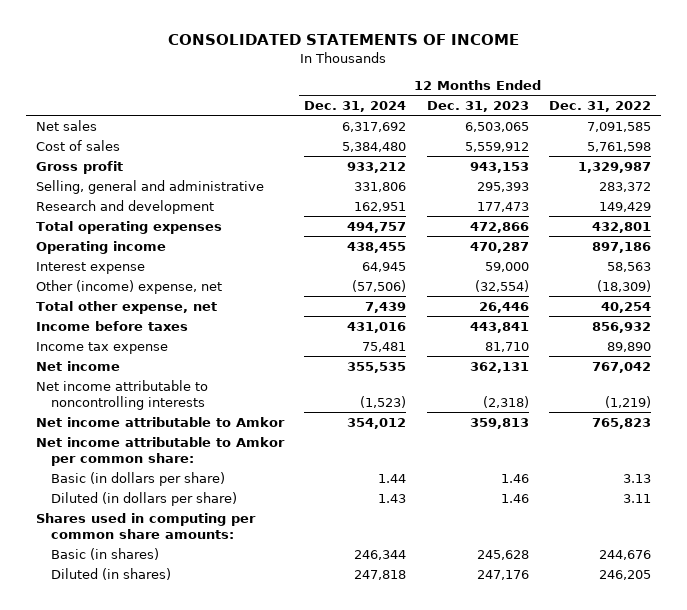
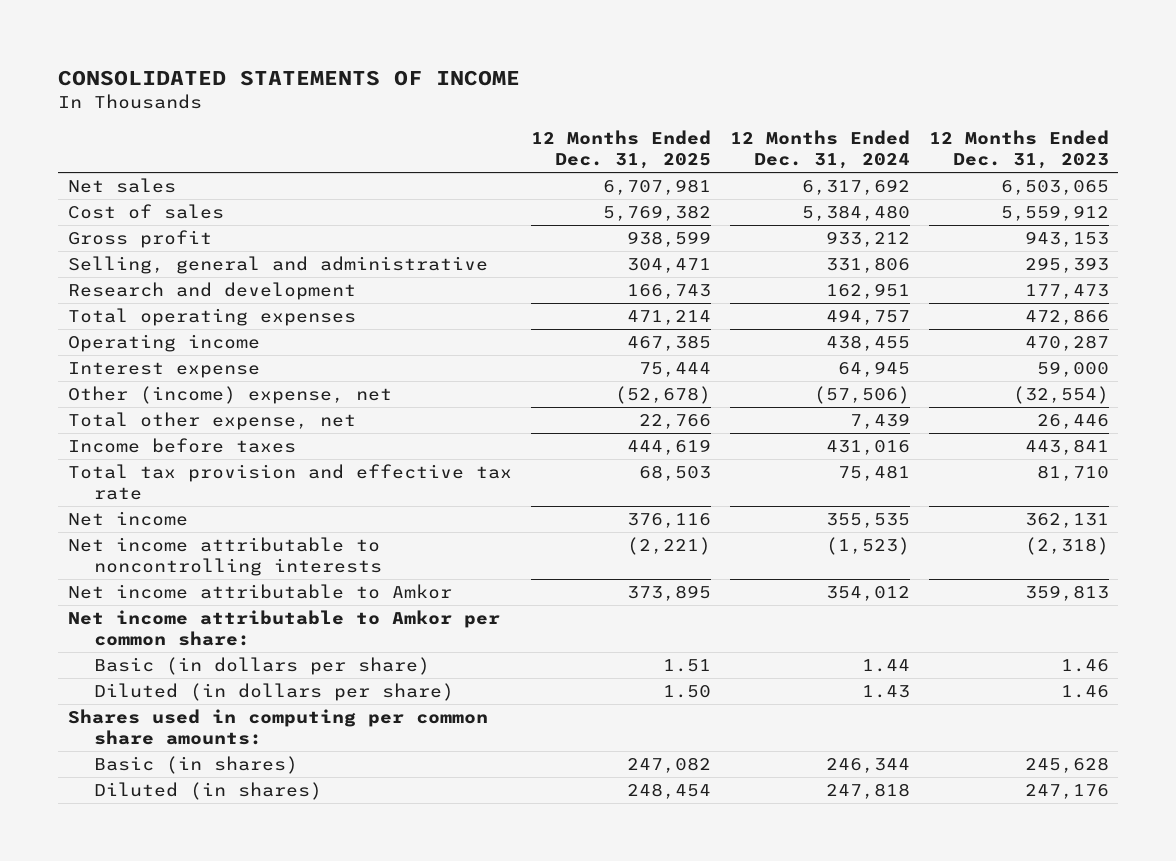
[548,101,651,113] Dec. 31, 2022 -> none
none -> [530,130,711,170] 12 Months Ended Dec. 31, 2025
[35,341,168,354] Income tax expense -> [67,464,512,501] Total tax provision and effective tax rate

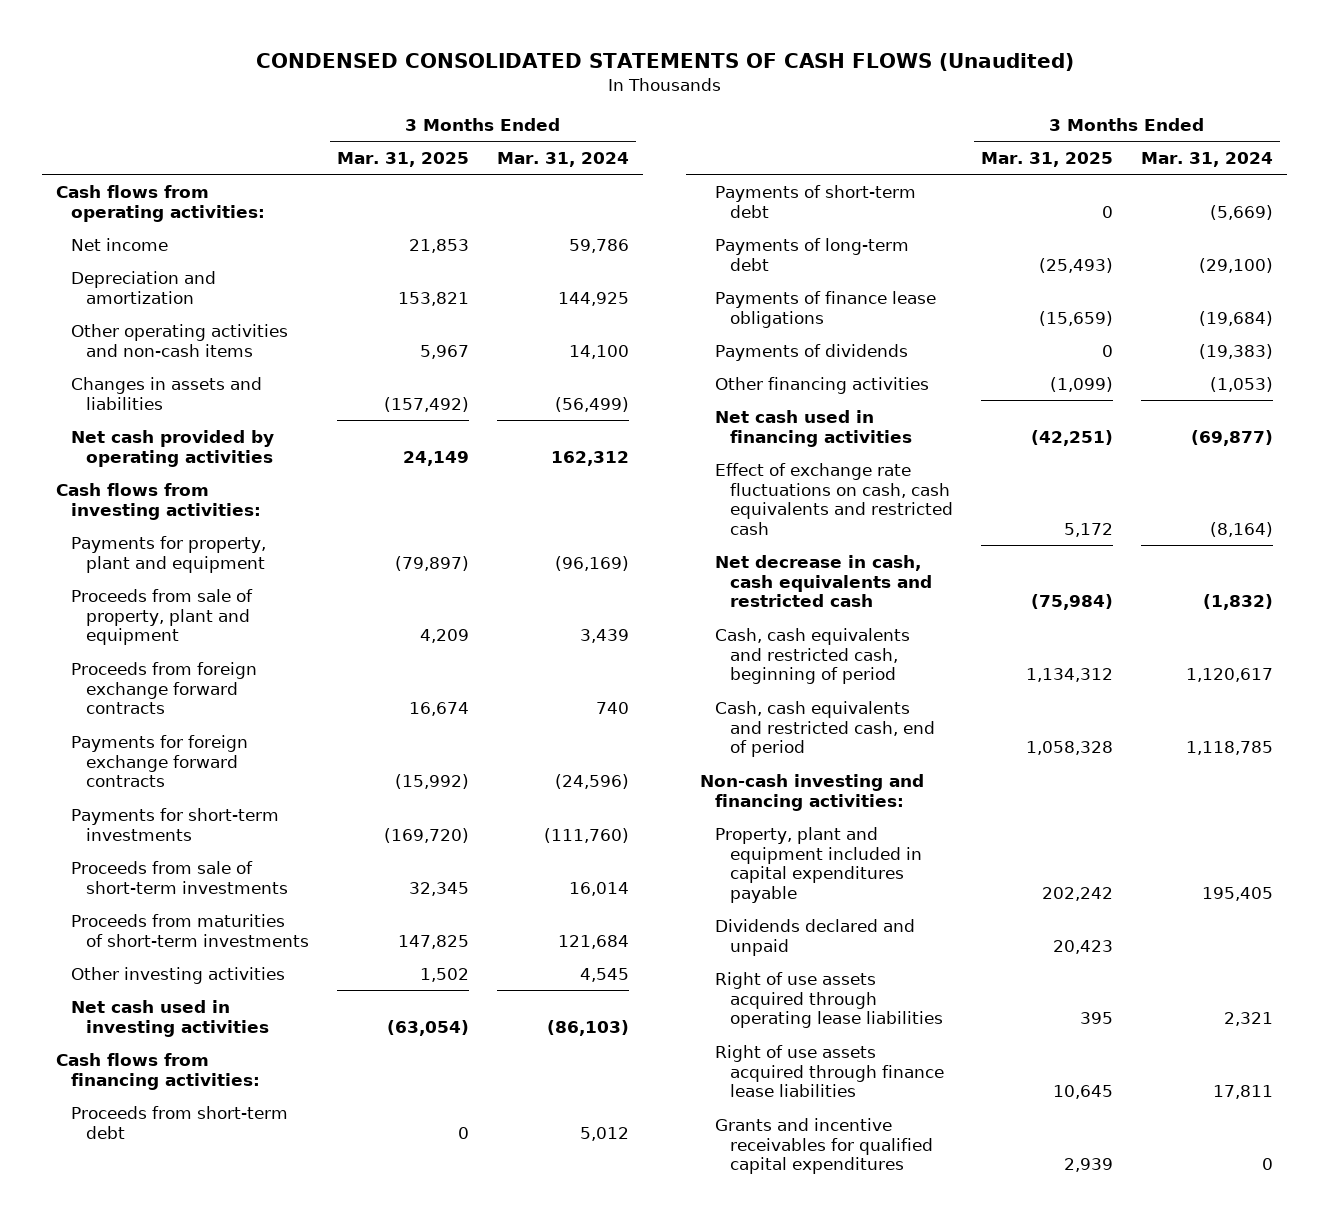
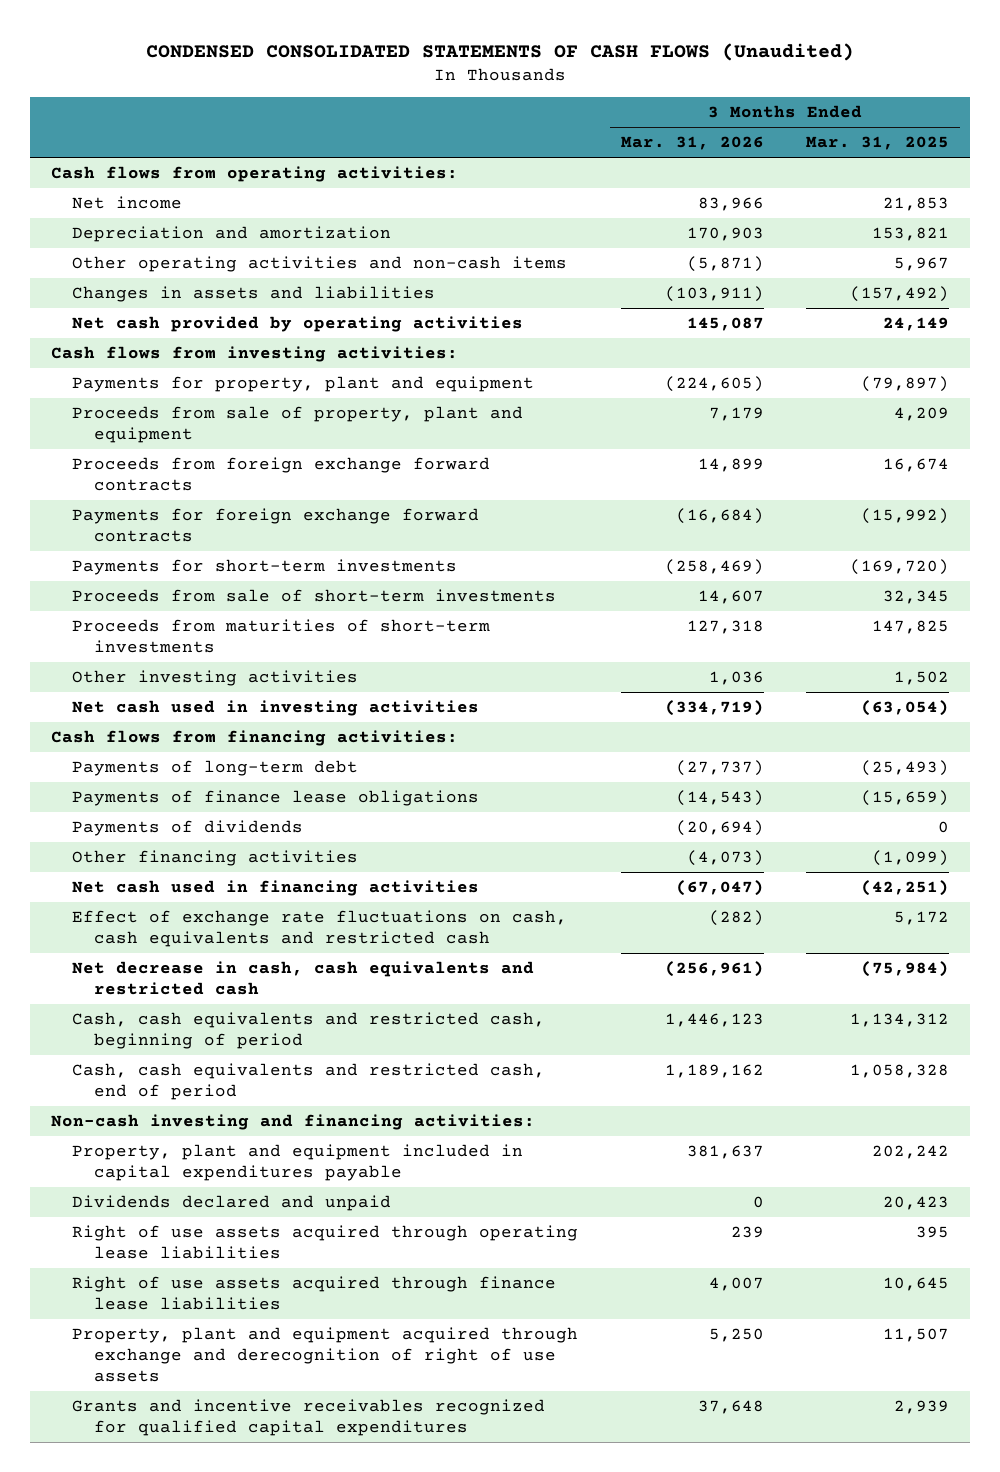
[497,151,630,167] Mar. 31, 2024 -> none
none -> [620,136,764,151] Mar. 31, 2026
[70,1105,288,1139] Proceeds from short-term debt -> none
[715,184,917,218] Payments of short-term debt -> none
none -> [72,1326,579,1382] Property, plant and equipment acquired through exchange and derecognition of right of use assets
[715,1117,934,1175] Grants and incentive receivables for qualified capital expenditures -> [72,1398,546,1436] Grants and incentive receivables recognized for qualified capital expenditures

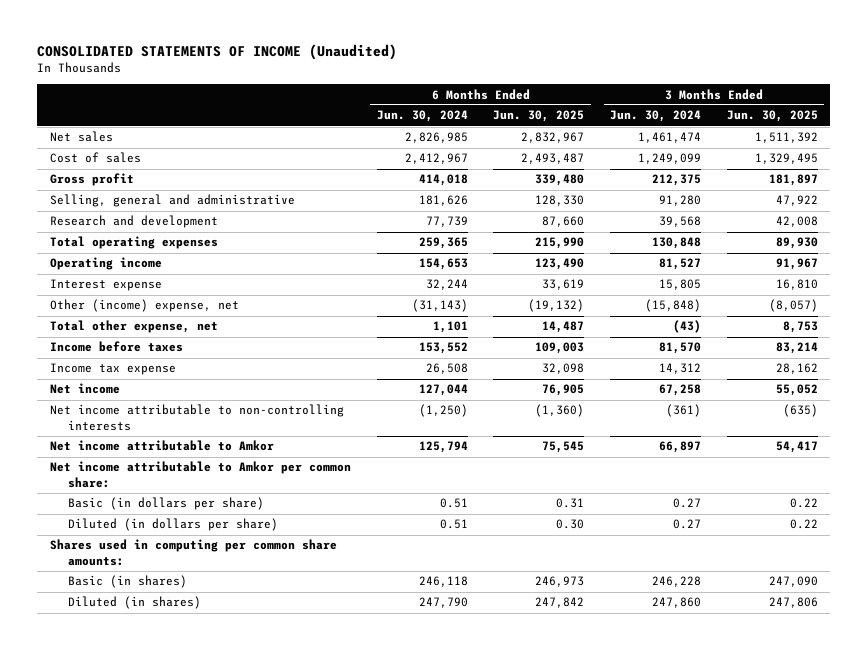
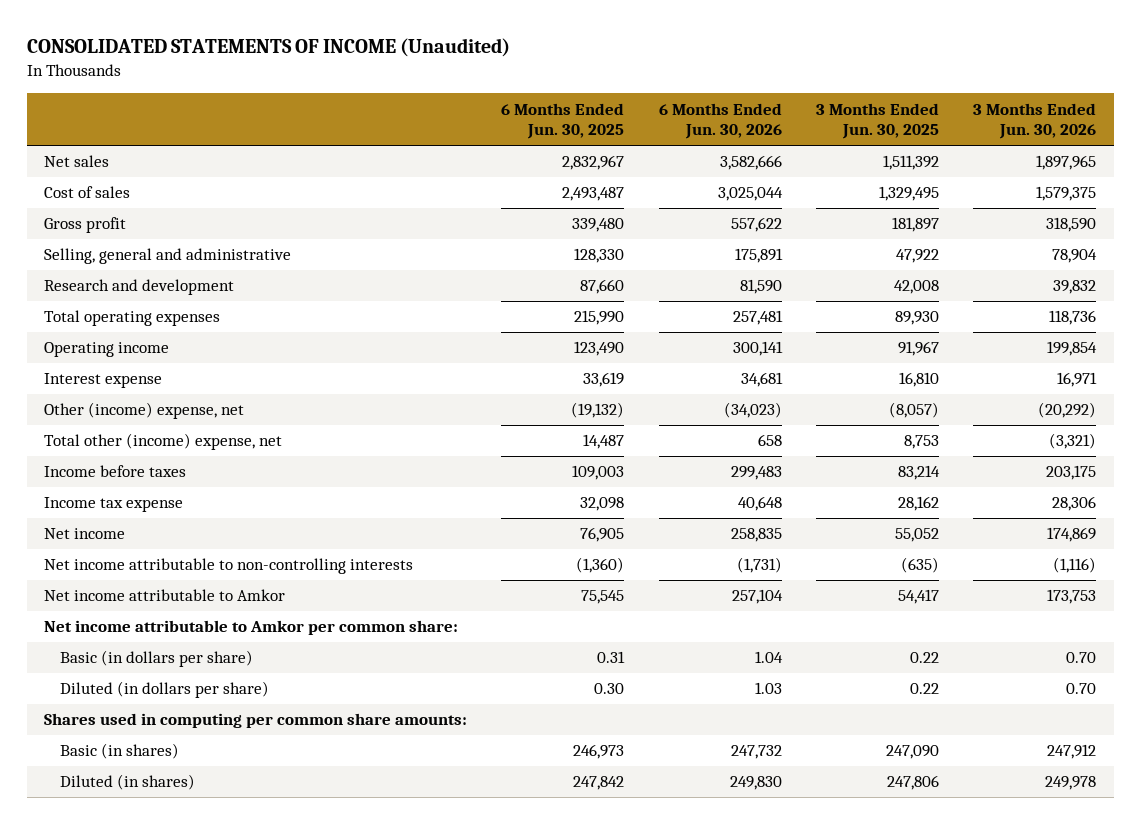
[376,110,468,123] Jun. 30, 2024 -> none
[610,110,702,123] Jun. 30, 2024 -> none
none -> [658,102,782,140] 6 Months Ended Jun. 30, 2026
none -> [973,102,1097,140] 3 Months Ended Jun. 30, 2026
[50,320,219,334] Total other expense, net -> [44,433,283,451] Total other (income) expense, net

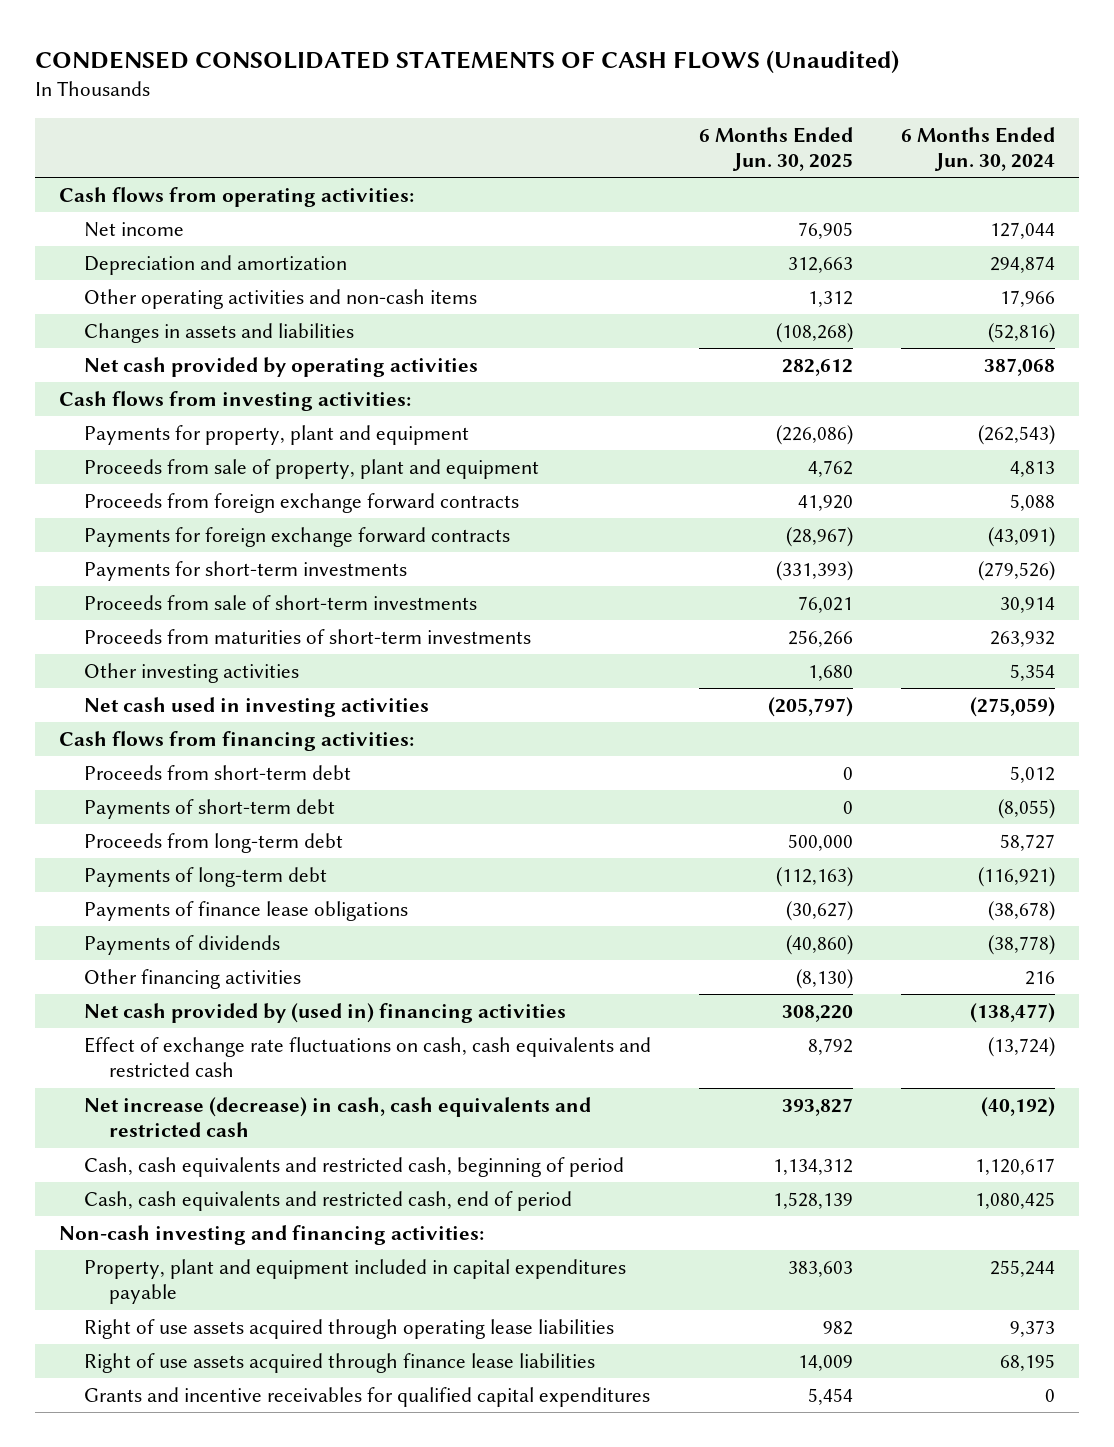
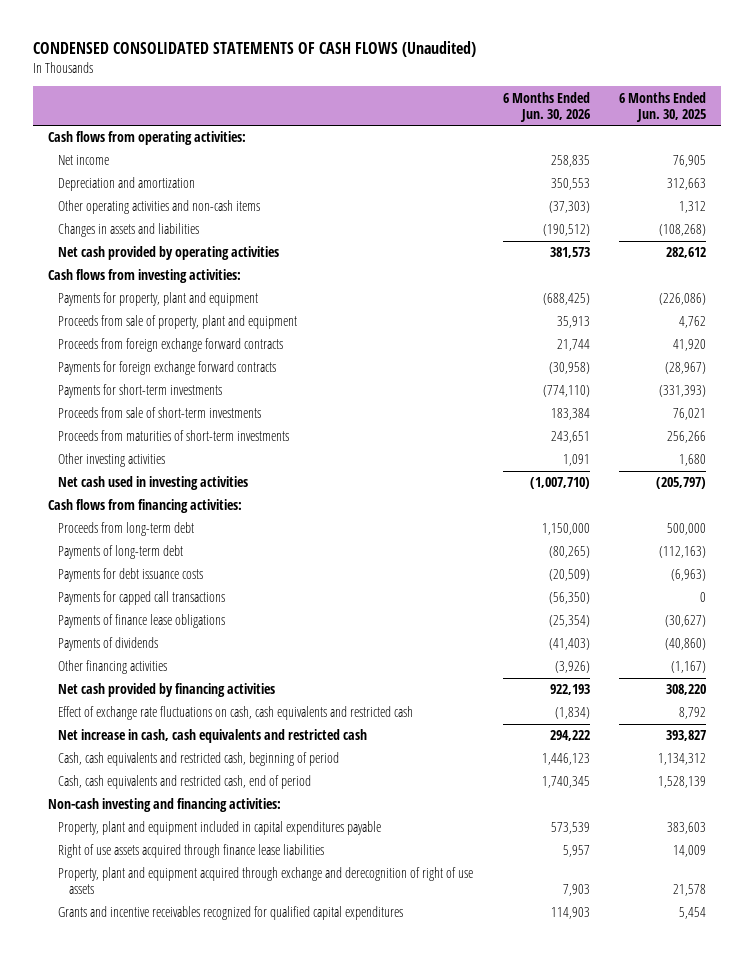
[901,126,1056,171] 6 Months Ended Jun. 30, 2024 -> none
none -> [502,91,590,122] 6 Months Ended Jun. 30, 2026
[84,765,352,781] Proceeds from short-term debt -> none
[84,799,336,820] Payments of short-term debt -> none
none -> [58,568,204,583] Payments for debt issuance costs
none -> [58,591,226,606] Payments for capped call transactions
[796,969,854,990] (8,130) -> [671,661,707,674] (1,167)
[84,1003,567,1024] Net cash provided by (used in) financing activities -> [58,683,276,698] Net cash provided by financing activities
[84,1097,592,1138] Net increase (decrease) in cash, cash equivalents and restricted cash -> [58,729,368,744] Net increase in cash, cash equivalents and restricted cash
[84,1319,615,1340] Right of use assets acquired through operating lease liabilities -> none
none -> [58,867,474,895] Property, plant and equipment acquired through exchange and derecognition of right of use assets
[84,1387,651,1408] Grants and incentive receivables for qualified capital expenditures -> [58,906,404,921] Grants and incentive receivables recognized for qualified capital expenditures

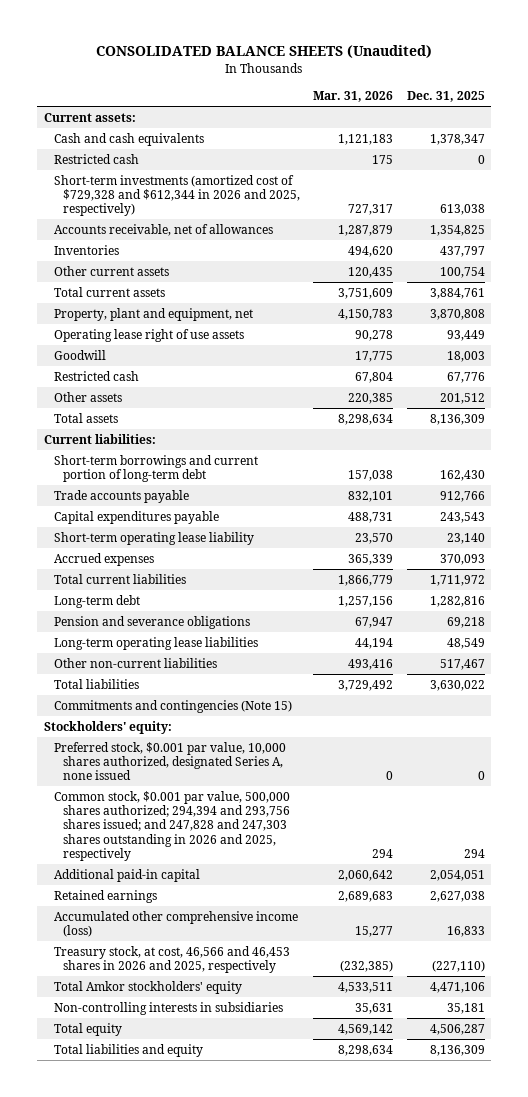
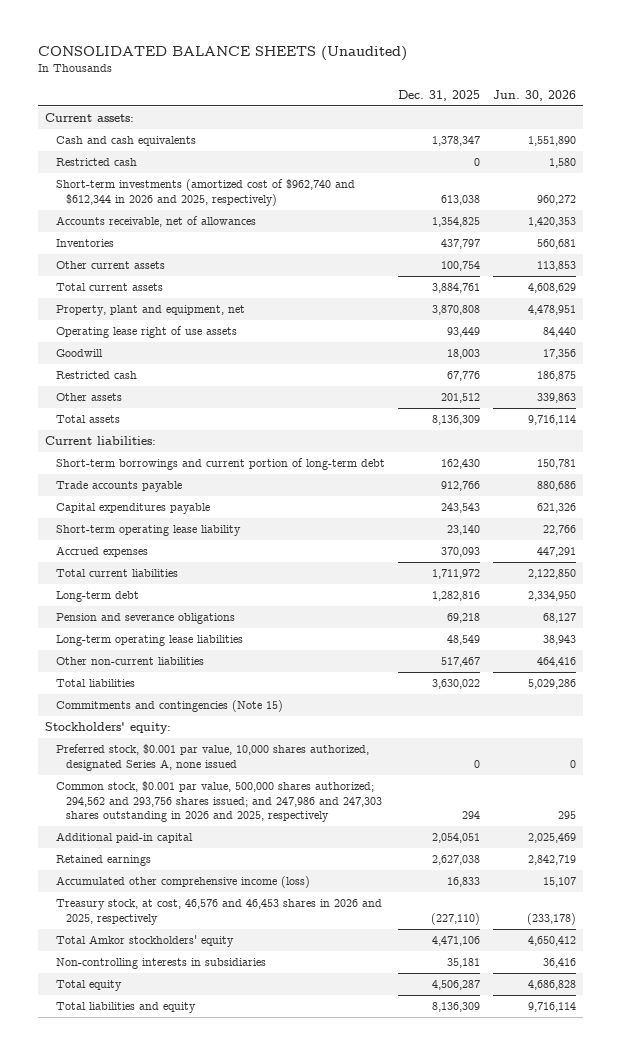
[313,90,394,102] Mar. 31, 2026 -> none
none -> [493,89,577,101] Jun. 30, 2026
[53,174,301,217] Short-term investments (amortized cost of $729,328 and $612,344 in 2026 and 2025, respectively) -> [55,179,355,206] Short-term investments (amortized cost of $962,740 and $612,344 in 2026 and 2025, respectively)
[53,790,291,861] Common stock, $0.001 par value, 500,000 shares authorized; 294,394 and 293,756 shares issued; and 247,828 and 247,303 shares outstanding in 2026 and 2025, respectively -> [55,781,383,823] Common stock, $0.001 par value, 500,000 shares authorized; 294,562 and 293,756 shares issued; and 247,986 and 247,303 shares outstanding in 2026 and 2025, respectively
[53,945,290,974] Treasury stock, at cost, 46,566 and 46,453 shares in 2026 and 2025, respectively -> [55,899,382,925] Treasury stock, at cost, 46,576 and 46,453 shares in 2026 and 2025, respectively

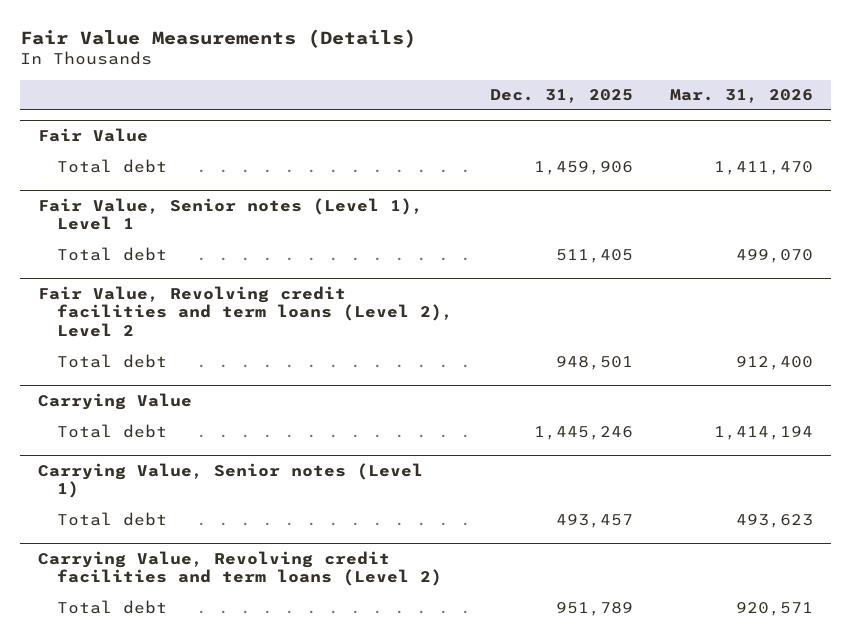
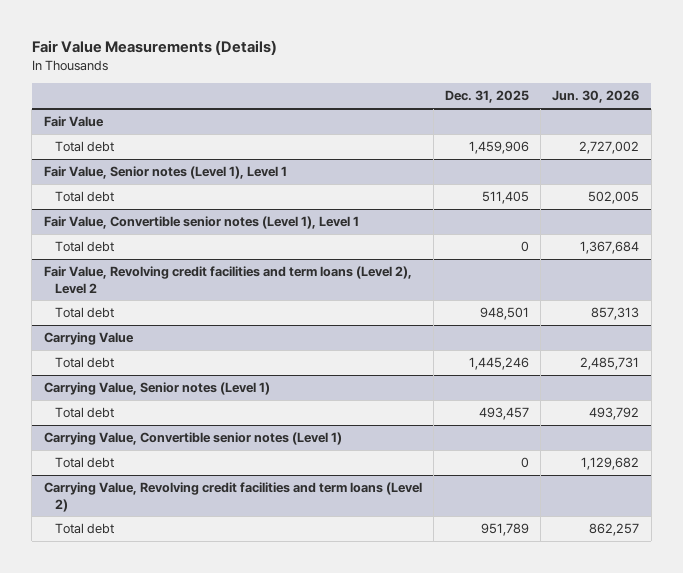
[669,89,813,104] Mar. 31, 2026 -> none
none -> [552,90,640,104] Jun. 30, 2026
none -> [43,216,359,230] Fair Value, Convertible senior notes (Level 1), Level 1
none -> [54,241,114,253] Total debt
none -> [43,432,342,446] Carrying Value, Convertible senior notes (Level 1)
none -> [54,457,114,469] Total debt

